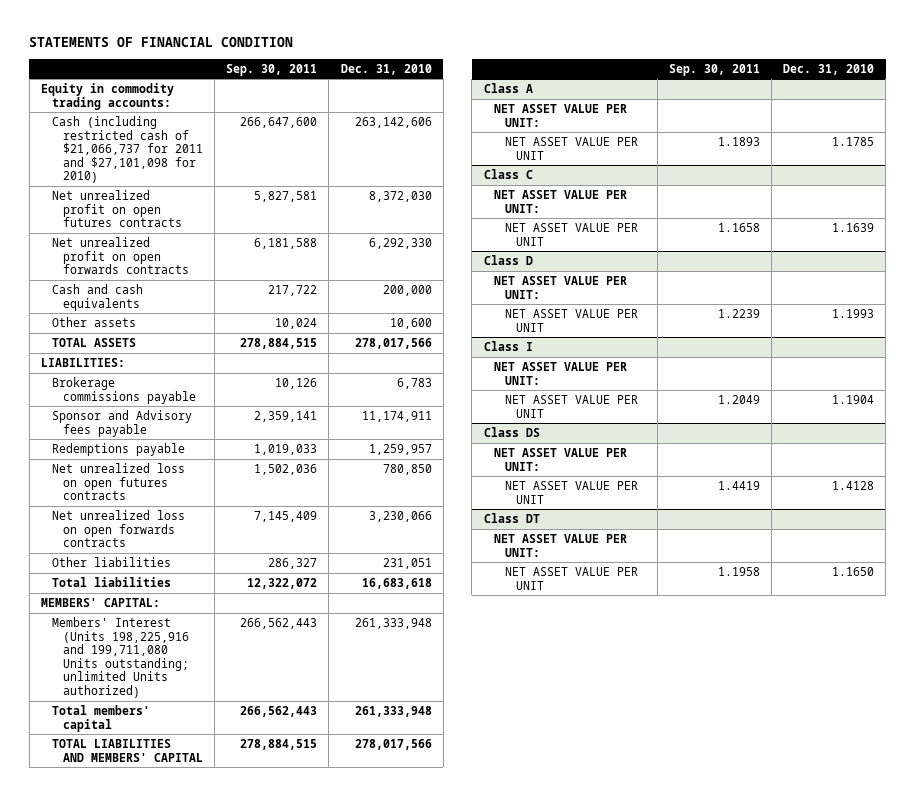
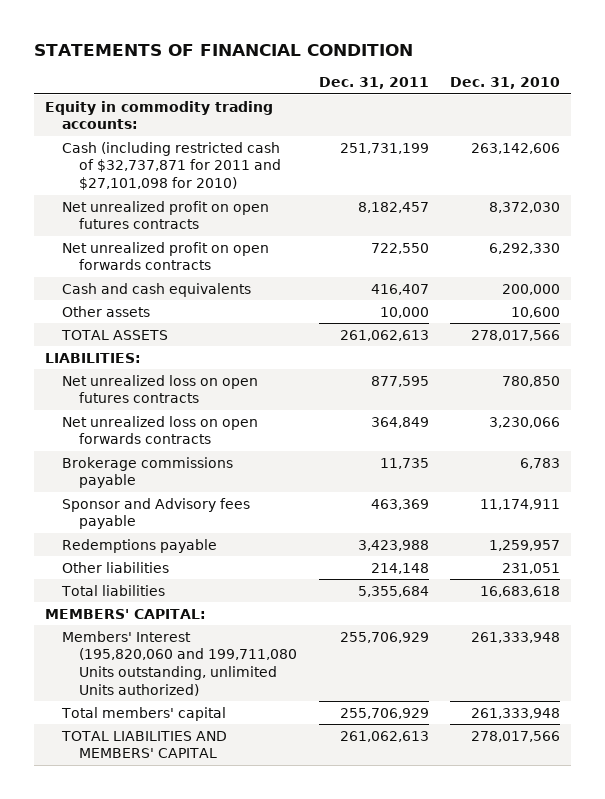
[226,63,318,76] Sep. 30, 2011 -> none
none -> [318,77,429,90] Dec. 31, 2011
[51,116,203,184] Cash (including restricted cash of $21,066,737 for 2011 and $27,101,098 for 2010) -> [62,141,282,191] Cash (including restricted cash of $32,737,871 for 2011 and $27,101,098 for 2010)
[51,463,185,501] Net unrealized loss on open futures contracts -> [62,374,259,404] Net unrealized loss on open futures contracts
[51,510,185,548] Net unrealized loss on open forwards contracts -> [62,415,259,445] Net unrealized loss on open forwards contracts
[51,617,189,698] Members' Interest (Units 198,225,916 and 199,711,080 Units outstanding; unlimited Units authorized) -> [62,630,298,696] Members' Interest (195,820,060 and 199,711,080 Units outstanding, unlimited Units authorized)
[483,83,533,94] Class A -> none
[494,104,628,127] NET ASSET VALUE PER UNIT: -> none
[505,137,639,160] NET ASSET VALUE PER UNIT -> none
[483,169,533,180] Class C -> none
[494,190,628,213] NET ASSET VALUE PER UNIT: -> none
[505,223,639,246] NET ASSET VALUE PER UNIT -> none
[483,255,533,266] Class D -> none
[494,276,628,299] NET ASSET VALUE PER UNIT: -> none
[505,309,639,332] NET ASSET VALUE PER UNIT -> none
[483,341,533,352] Class I -> none
[494,362,628,385] NET ASSET VALUE PER UNIT: -> none
[505,395,639,418] NET ASSET VALUE PER UNIT -> none
[483,427,540,438] Class DS -> none
[494,448,628,471] NET ASSET VALUE PER UNIT: -> none
[505,481,639,504] NET ASSET VALUE PER UNIT -> none
[483,513,540,524] Class DT -> none
[494,534,628,557] NET ASSET VALUE PER UNIT: -> none
[505,567,639,590] NET ASSET VALUE PER UNIT -> none

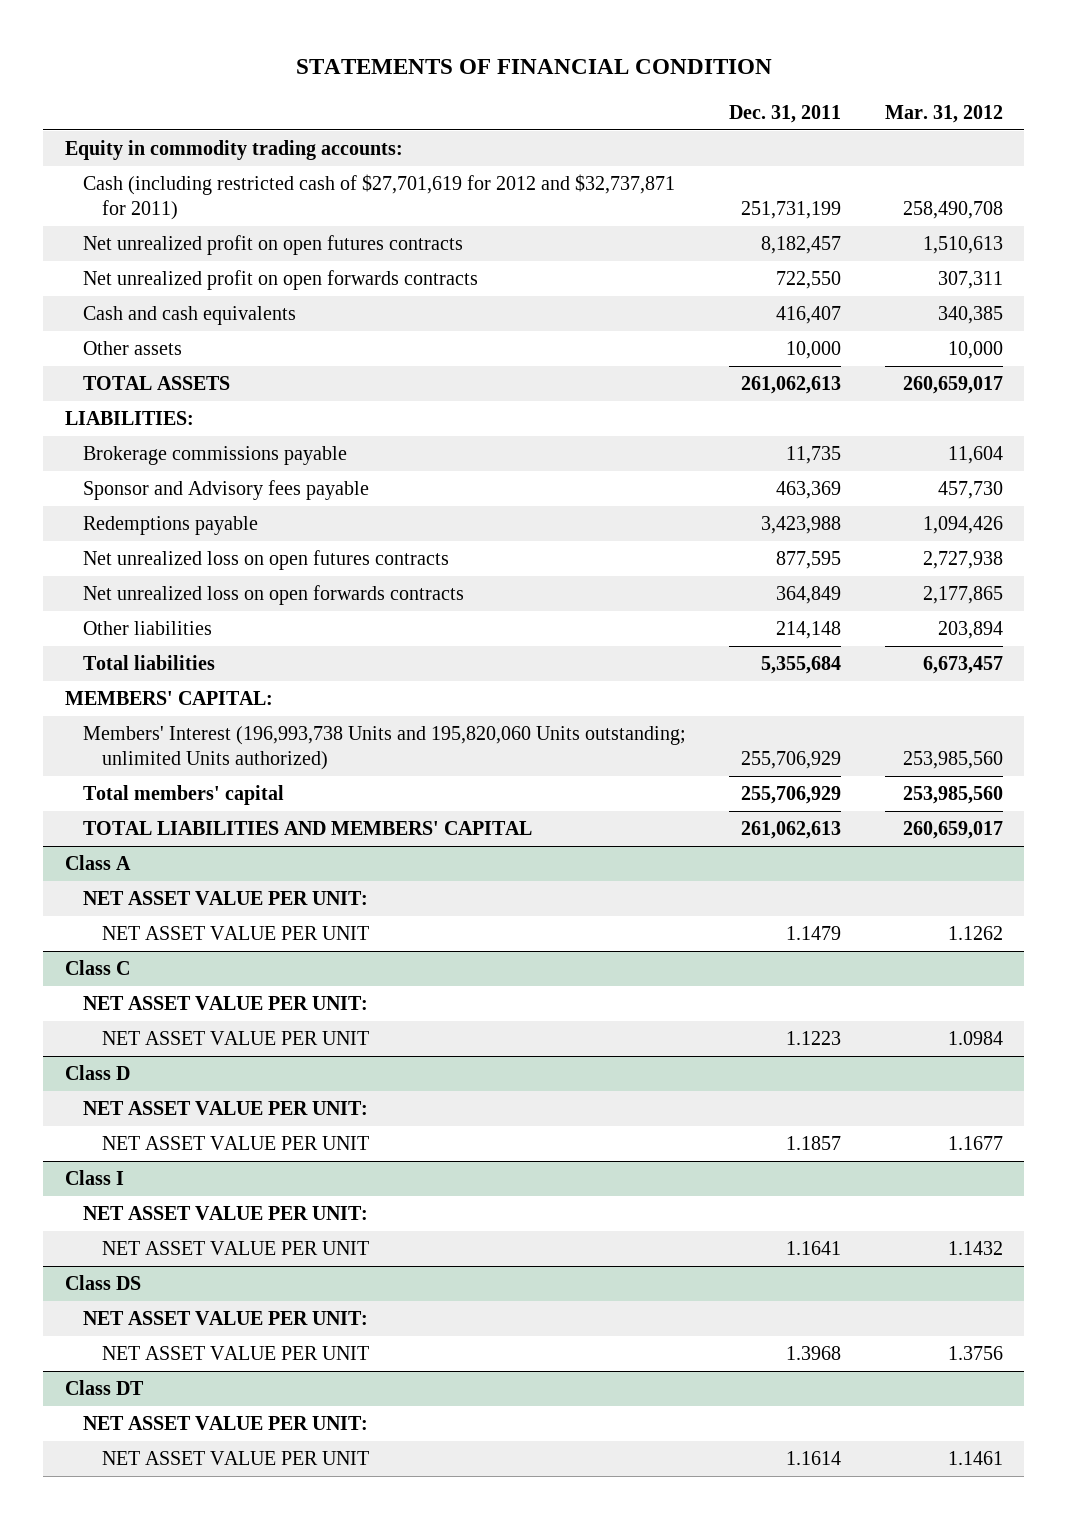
[449,77,560,90] Dec. 31, 2010 -> none
none -> [884,104,1003,123] Mar. 31, 2012
[62,141,282,191] Cash (including restricted cash of $32,737,871 for 2011 and $27,101,098 for 2010) -> [83,174,676,220] Cash (including restricted cash of $27,701,619 for 2012 and $32,737,871 for 2011)
[62,374,259,404] Net unrealized loss on open futures contracts -> [83,550,450,571] Net unrealized loss on open futures contracts
[62,415,259,445] Net unrealized loss on open forwards contracts -> [83,585,465,606] Net unrealized loss on open forwards contracts
[62,630,298,696] Members' Interest (195,820,060 and 199,711,080 Units outstanding, unlimited Units authorized) -> [83,726,687,770] Members' Interest (196,993,738 Units and 195,820,060 Units outstanding; unlimited Units authorized)
none -> [64,855,131,871] Class A
none -> [83,891,369,906] NET ASSET VALUE PER UNIT:
none -> [101,926,369,941] NET ASSET VALUE PER UNIT
none -> [64,960,130,976] Class C
none -> [83,996,369,1011] NET ASSET VALUE PER UNIT:
none -> [101,1031,369,1046] NET ASSET VALUE PER UNIT
none -> [64,1065,130,1081] Class D
none -> [83,1101,369,1116] NET ASSET VALUE PER UNIT:
none -> [101,1136,369,1151] NET ASSET VALUE PER UNIT
none -> [64,1170,124,1186] Class I
none -> [83,1206,369,1221] NET ASSET VALUE PER UNIT:
none -> [101,1241,369,1256] NET ASSET VALUE PER UNIT
none -> [64,1275,141,1291] Class DS
none -> [83,1311,369,1326] NET ASSET VALUE PER UNIT:
none -> [101,1346,369,1361] NET ASSET VALUE PER UNIT
none -> [64,1380,144,1396] Class DT
none -> [83,1416,369,1431] NET ASSET VALUE PER UNIT:
none -> [101,1451,369,1466] NET ASSET VALUE PER UNIT

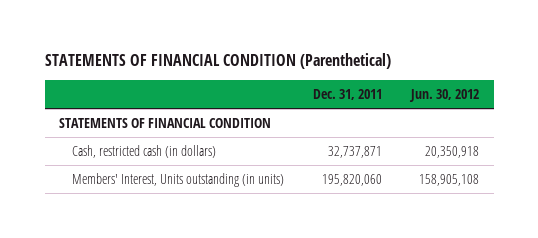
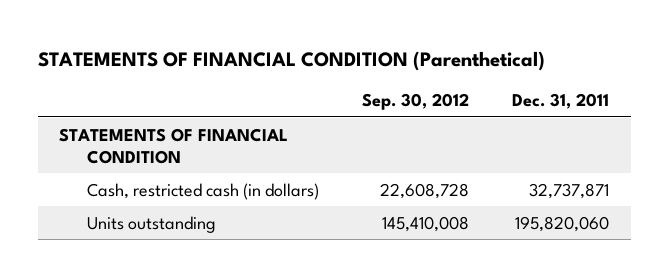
[408,89,479,103] Jun. 30, 2012 -> none
none -> [362,92,470,110] Sep. 30, 2012
[71,172,284,187] Members' Interest, Units outstanding (in units) -> [87,215,217,233] Units outstanding

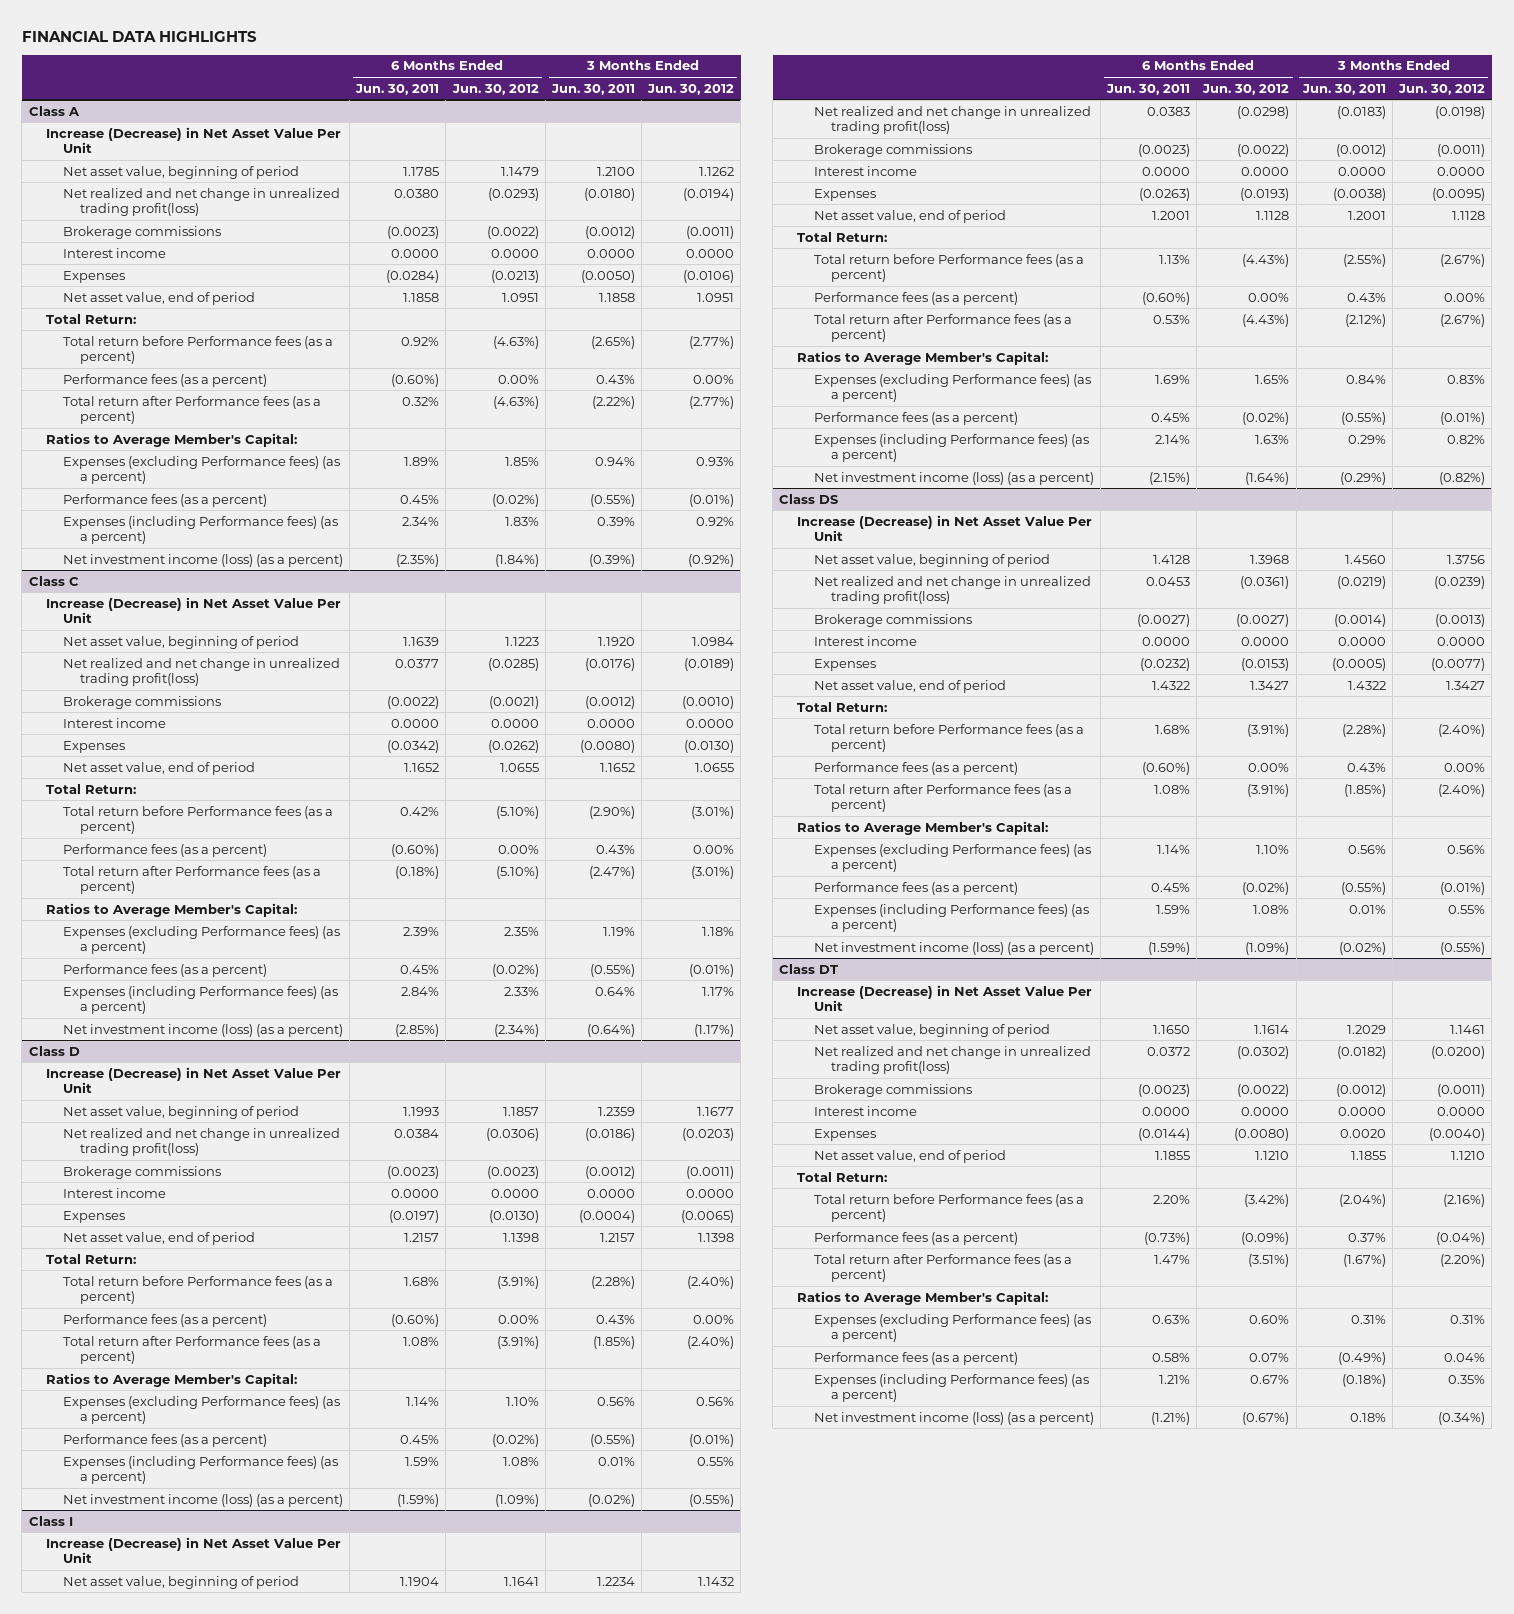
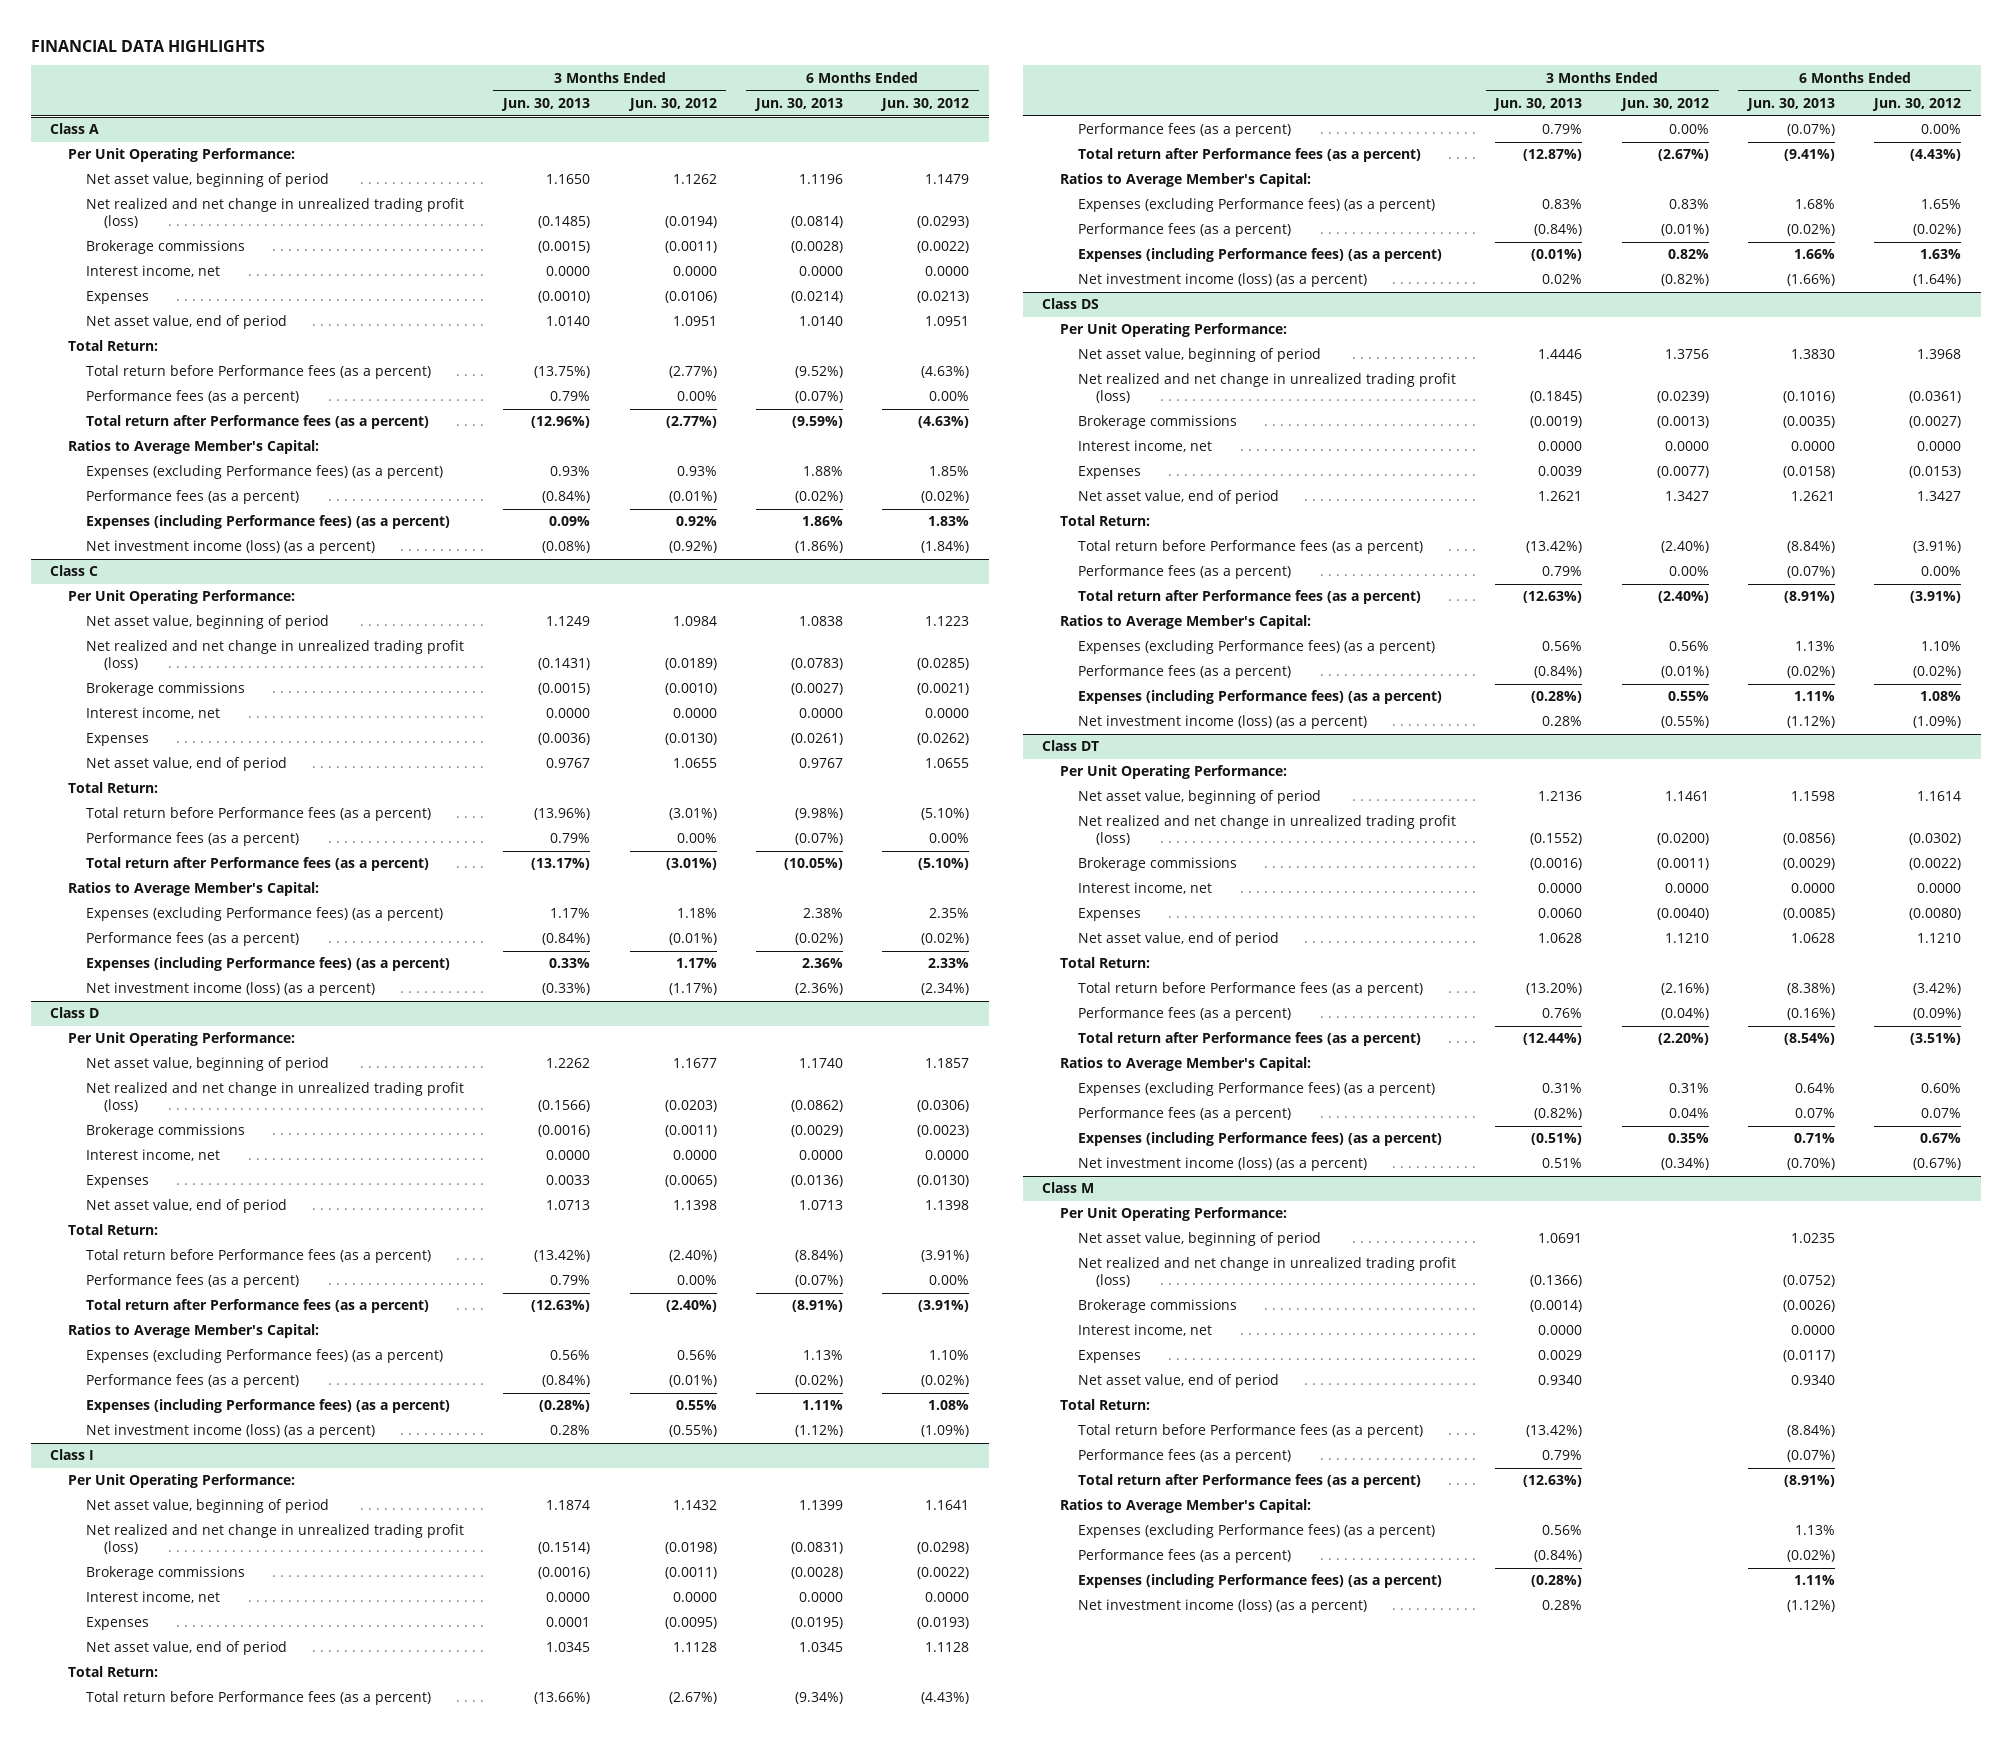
[355,83,440,95] Jun. 30, 2011 -> none
[550,83,635,95] Jun. 30, 2011 -> none
none -> [501,98,591,112] Jun. 30, 2013
none -> [753,98,843,112] Jun. 30, 2013
[45,126,341,153] Increase (Decrease) in Net Asset Value Per Unit -> none
none -> [68,148,296,163] Per Unit Operating Performance:
[63,187,341,216] Net realized and net change in unrealized trading profit(loss) -> [85,198,464,229] Net realized and net change in unrealized trading profit (loss)
[63,247,167,258] Interest income -> [85,265,220,278] Interest income, net
[45,596,341,623] Increase (Decrease) in Net Asset Value Per Unit -> none
none -> [68,590,296,605] Per Unit Operating Performance:
[63,657,341,686] Net realized and net change in unrealized trading profit(loss) -> [85,640,464,671] Net realized and net change in unrealized trading profit (loss)
[63,717,167,728] Interest income -> [85,707,220,720] Interest income, net
[45,1066,341,1093] Increase (Decrease) in Net Asset Value Per Unit -> none
none -> [68,1032,296,1047] Per Unit Operating Performance:
[63,1127,341,1156] Net realized and net change in unrealized trading profit(loss) -> [85,1082,464,1113] Net realized and net change in unrealized trading profit (loss)
[63,1187,167,1198] Interest income -> [85,1149,220,1162] Interest income, net
[45,1536,341,1563] Increase (Decrease) in Net Asset Value Per Unit -> none
none -> [68,1474,296,1489] Per Unit Operating Performance:
[813,105,1091,134] Net realized and net change in unrealized trading profit(loss) -> [85,1524,464,1555] Net realized and net change in unrealized trading profit (loss)
[813,165,917,176] Interest income -> [85,1591,220,1604] Interest income, net
[796,514,1092,541] Increase (Decrease) in Net Asset Value Per Unit -> none
none -> [1060,323,1288,338] Per Unit Operating Performance:
[813,575,1091,604] Net realized and net change in unrealized trading profit(loss) -> [1078,373,1457,404] Net realized and net change in unrealized trading profit (loss)
[813,635,917,646] Interest income -> [1078,440,1213,453] Interest income, net
[796,984,1092,1011] Increase (Decrease) in Net Asset Value Per Unit -> none
none -> [1060,765,1288,780] Per Unit Operating Performance:
[813,1045,1091,1074] Net realized and net change in unrealized trading profit(loss) -> [1078,815,1457,846] Net realized and net change in unrealized trading profit (loss)
[813,1105,917,1116] Interest income -> [1078,882,1213,895] Interest income, net
none -> [1042,1182,1095,1194] Class M
none -> [1060,1207,1288,1222] Per Unit Operating Performance:
none -> [1078,1232,1322,1247] Net asset value, beginning of period
none -> [1078,1257,1457,1288] Net realized and net change in unrealized trading profit (loss)
none -> [1078,1299,1238,1314] Brokerage commissions
none -> [1078,1324,1213,1337] Interest income, net
none -> [1078,1350,1142,1364] Expenses
none -> [1078,1374,1280,1389] Net asset value, end of period
none -> [1060,1399,1151,1411] Total Return:
none -> [1078,1424,1424,1439] Total return before Performance fees (as a percent)
none -> [1078,1449,1292,1464] Performance fees (as a percent)
none -> [1078,1474,1422,1489] Total return after Performance fees (as a percent)
none -> [1060,1499,1312,1514] Ratios to Average Member's Capital:
none -> [1078,1524,1436,1539] Expenses (excluding Performance fees) (as a percent)
none -> [1078,1549,1292,1564] Performance fees (as a percent)
none -> [1078,1574,1443,1589] Expenses (including Performance fees) (as a percent)
none -> [1078,1599,1368,1614] Net investment income (loss) (as a percent)

